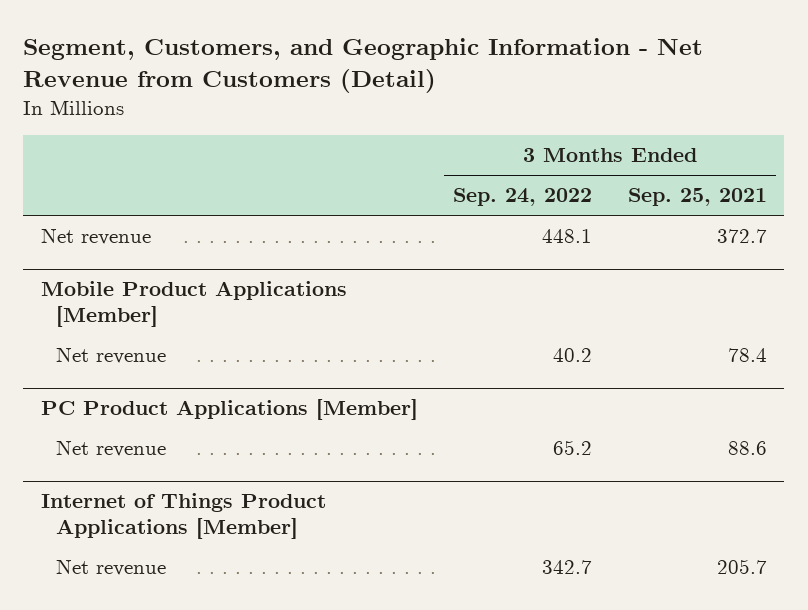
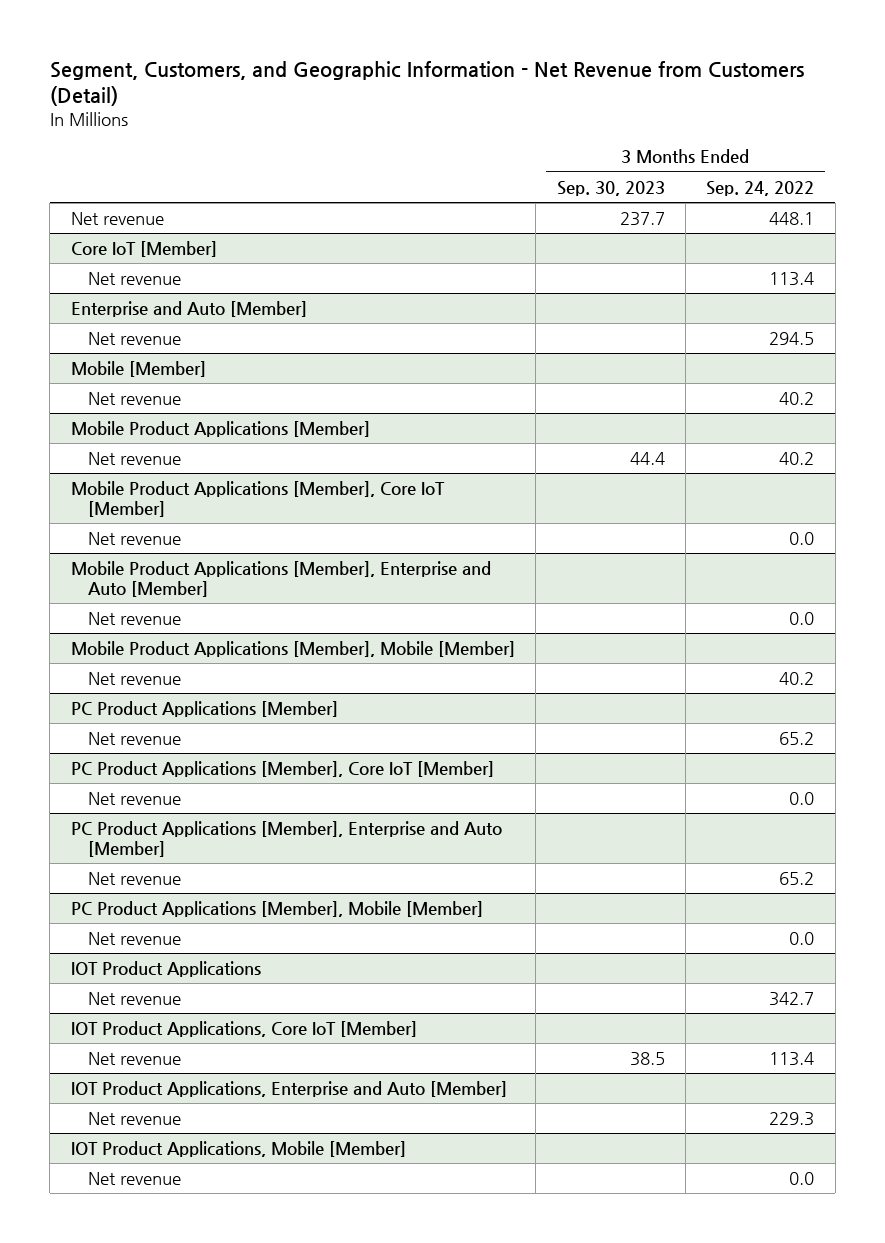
[627,188,767,207] Sep. 25, 2021 -> none
none -> [556,180,665,196] Sep. 30, 2023
none -> [70,241,217,258] Core IoT [Member]
none -> [87,272,181,286] Net revenue
none -> [70,301,307,318] Enterprise and Auto [Member]
none -> [87,332,181,346] Net revenue
none -> [70,361,206,378] Mobile [Member]
none -> [87,392,181,406] Net revenue
none -> [70,481,445,517] Mobile Product Applications [Member], Core IoT [Member]
none -> [87,532,181,546] Net revenue
none -> [70,561,491,597] Mobile Product Applications [Member], Enterprise and Auto [Member]
none -> [87,612,181,626] Net revenue
none -> [70,641,515,658] Mobile Product Applications [Member], Mobile [Member]
none -> [87,672,181,686] Net revenue
none -> [70,761,494,778] PC Product Applications [Member], Core IoT [Member]
none -> [87,792,181,806] Net revenue
none -> [70,821,502,857] PC Product Applications [Member], Enterprise and Auto [Member]
none -> [87,872,181,886] Net revenue
none -> [70,901,483,918] PC Product Applications [Member], Mobile [Member]
none -> [87,932,181,946] Net revenue
[40,493,326,540] Internet of Things Product Applications [Member] -> [70,961,261,978] IOT Product Applications
none -> [70,1021,417,1038] IOT Product Applications, Core IoT [Member]
none -> [87,1052,181,1066] Net revenue
none -> [70,1081,507,1098] IOT Product Applications, Enterprise and Auto [Member]
none -> [87,1112,181,1126] Net revenue
none -> [70,1141,406,1158] IOT Product Applications, Mobile [Member]
none -> [87,1172,181,1186] Net revenue

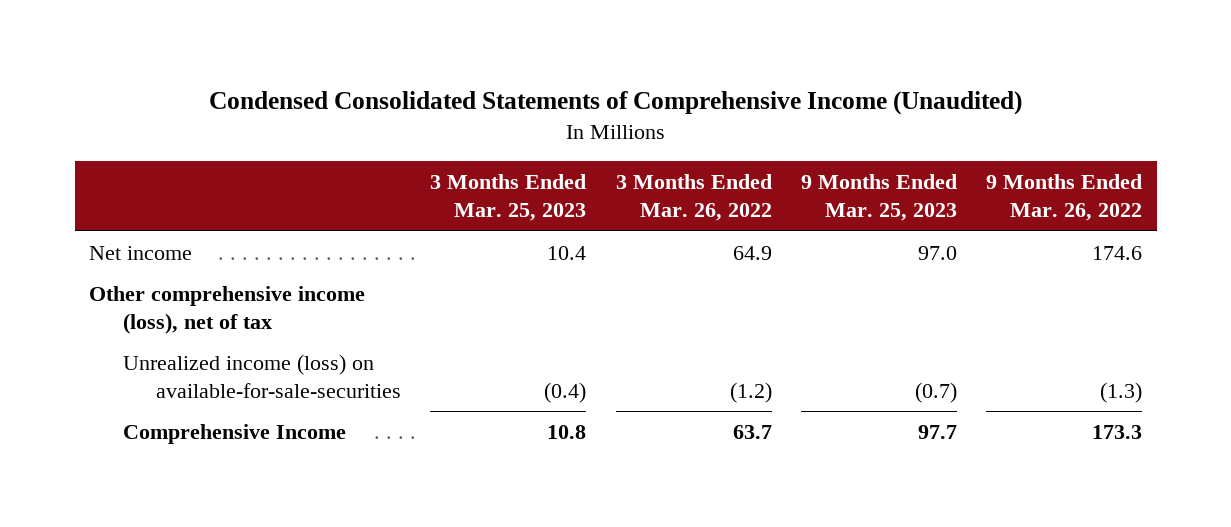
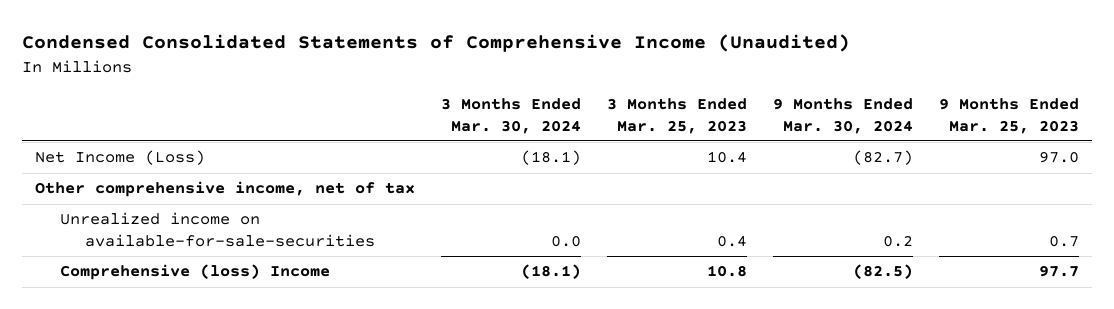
[615,174,772,222] 3 Months Ended Mar. 26, 2022 -> none
[985,174,1142,222] 9 Months Ended Mar. 26, 2022 -> none
none -> [440,98,581,134] 3 Months Ended Mar. 30, 2024
none -> [773,98,914,134] 9 Months Ended Mar. 30, 2024
[89,245,193,260] Net income -> [34,150,205,166] Net Income (Loss)
[89,285,366,334] Other comprehensive income (loss), net of tax -> [34,181,415,198] Other comprehensive income, net of tax
[122,353,402,398] Unrealized income (loss) on available-for-sale-securities -> [59,212,375,247] Unrealized income on available-for-sale-securities
[544,381,587,403] (0.4) -> [716,234,747,247] 0.4
[914,381,957,403] (0.7) -> [1049,234,1080,247] 0.7
[122,423,346,444] Comprehensive Income -> [59,264,330,281] Comprehensive (loss) Income

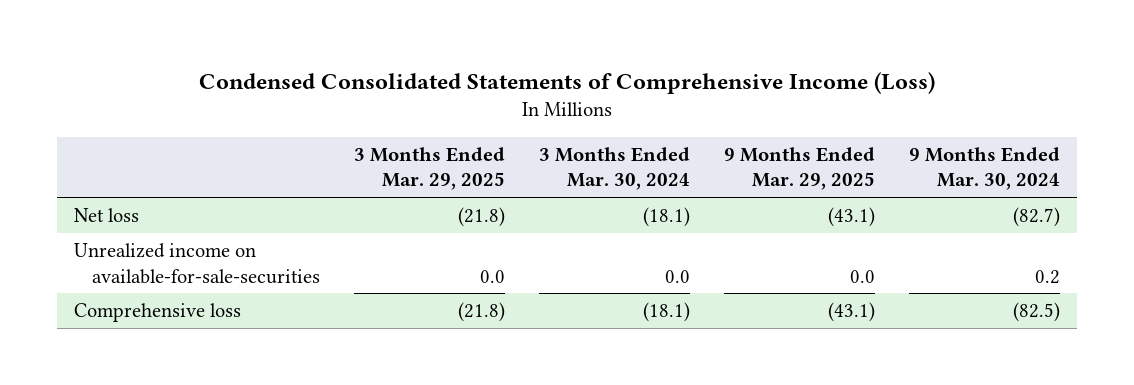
[21,34,850,53] Condensed Consolidated Statements of Comprehensive Income (Unaudited) -> [198,71,935,94] Condensed Consolidated Statements of Comprehensive Income (Loss)
[606,98,747,134] 3 Months Ended Mar. 25, 2023 -> none
[939,98,1080,134] 9 Months Ended Mar. 25, 2023 -> none
none -> [353,146,505,191] 3 Months Ended Mar. 29, 2025
none -> [723,146,875,191] 9 Months Ended Mar. 29, 2025
[34,181,415,198] Other comprehensive income, net of tax -> none
[34,150,205,166] Net Income (Loss) -> [74,207,140,222] Net loss
[59,264,330,281] Comprehensive (loss) Income -> [74,302,242,322] Comprehensive loss

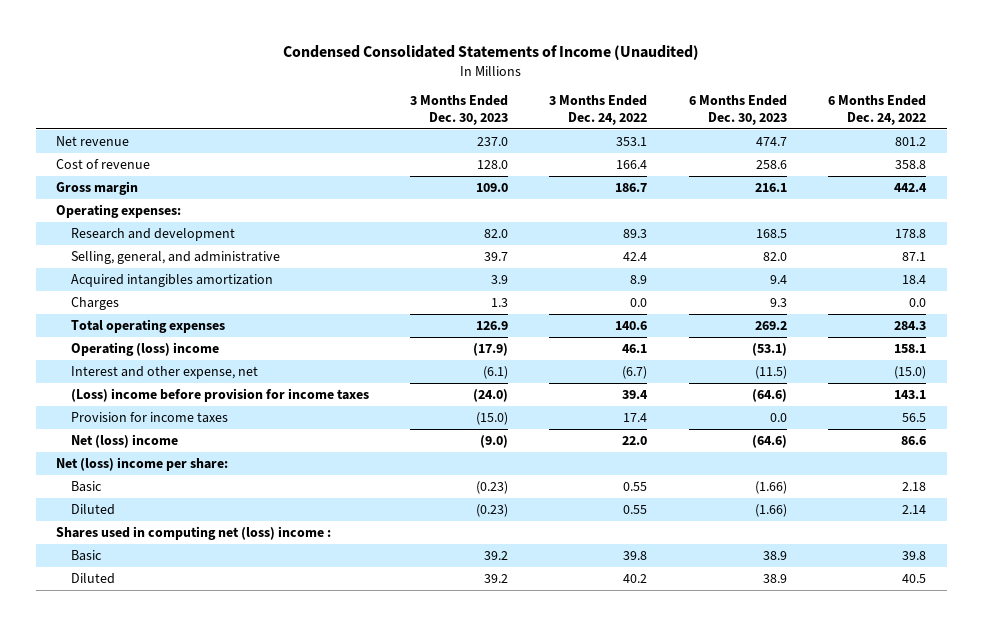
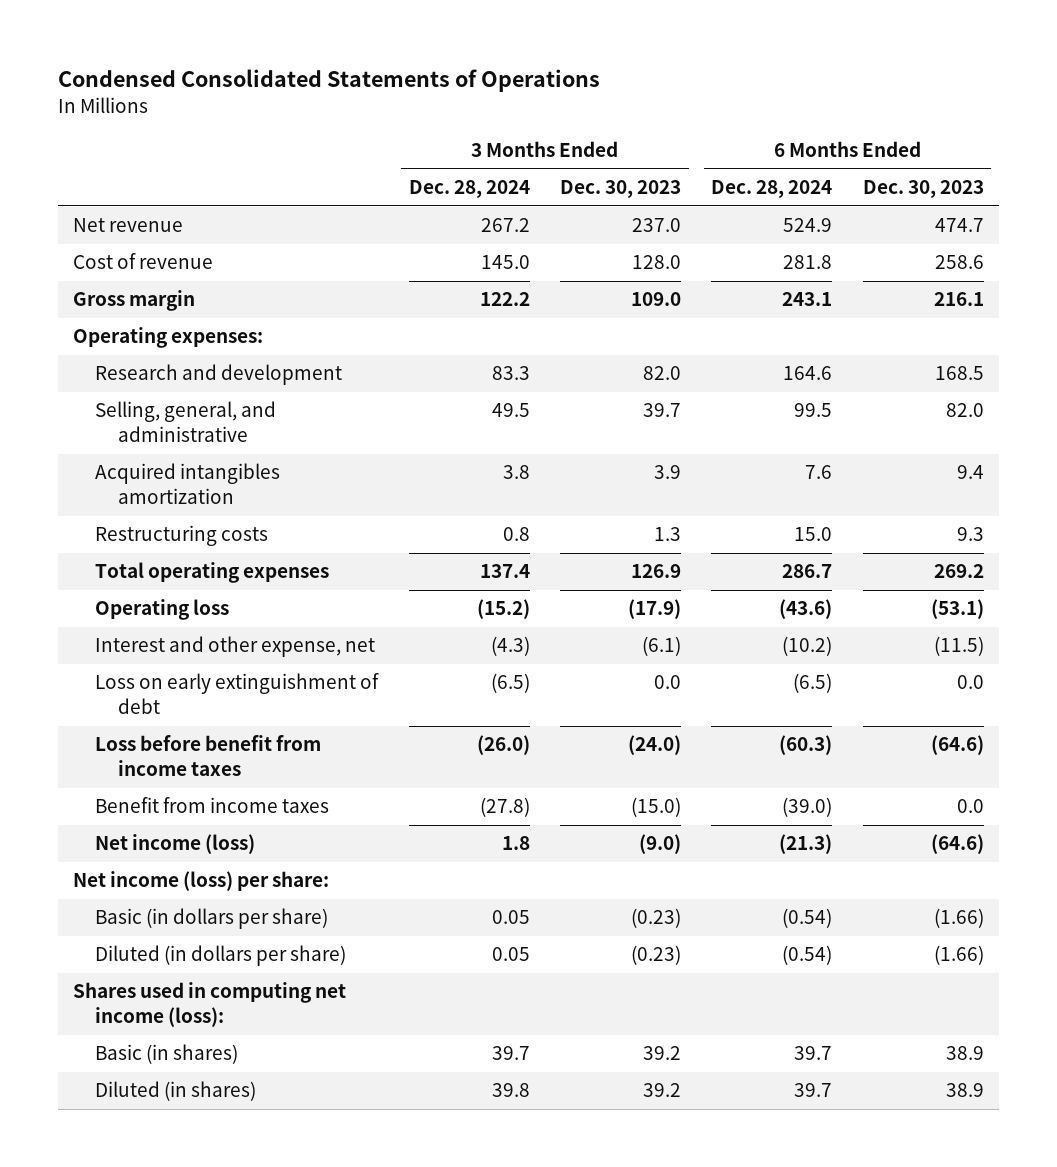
[283,45,700,61] Condensed Consolidated Statements of Income (Unaudited) -> [57,69,600,93] Condensed Consolidated Statements of Operations
[549,95,648,125] 3 Months Ended Dec. 24, 2022 -> none
[828,95,927,125] 6 Months Ended Dec. 24, 2022 -> none
none -> [408,180,530,199] Dec. 28, 2024
none -> [711,180,833,199] Dec. 28, 2024
[70,296,119,310] Charges -> [95,525,269,547] Restructuring costs
[70,341,219,356] Operating (loss) income -> [95,599,230,621] Operating loss
none -> [95,673,380,714] Loss on early extinguishment of debt
[70,387,369,402] (Loss) income before provision for income taxes -> [95,735,322,776] Loss before benefit from income taxes
[70,411,228,423] Provision for income taxes -> [95,797,330,814] Benefit from income taxes
[70,433,178,448] Net (loss) income -> [95,834,256,855] Net income (loss)
[56,456,229,471] Net (loss) income per share: -> [73,871,330,892] Net income (loss) per share:
[70,480,102,492] Basic -> [95,908,329,930] Basic (in dollars per share)
[70,503,115,515] Diluted -> [95,945,347,967] Diluted (in dollars per share)
[56,525,332,540] Shares used in computing net (loss) income : -> [73,982,347,1027] Shares used in computing net income (loss):
[70,549,102,561] Basic -> [95,1044,239,1065] Basic (in shares)
[70,572,115,584] Diluted -> [95,1081,257,1102] Diluted (in shares)

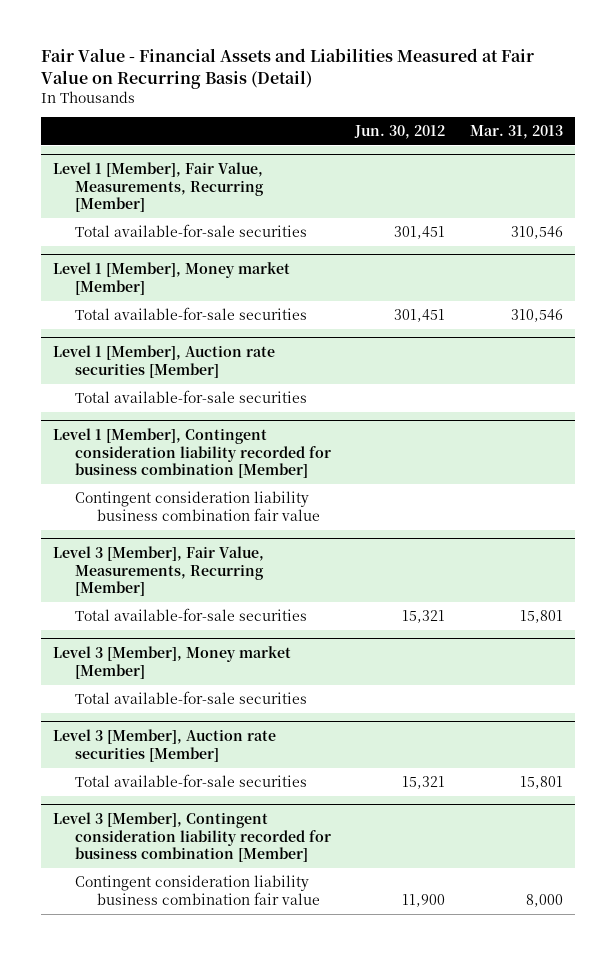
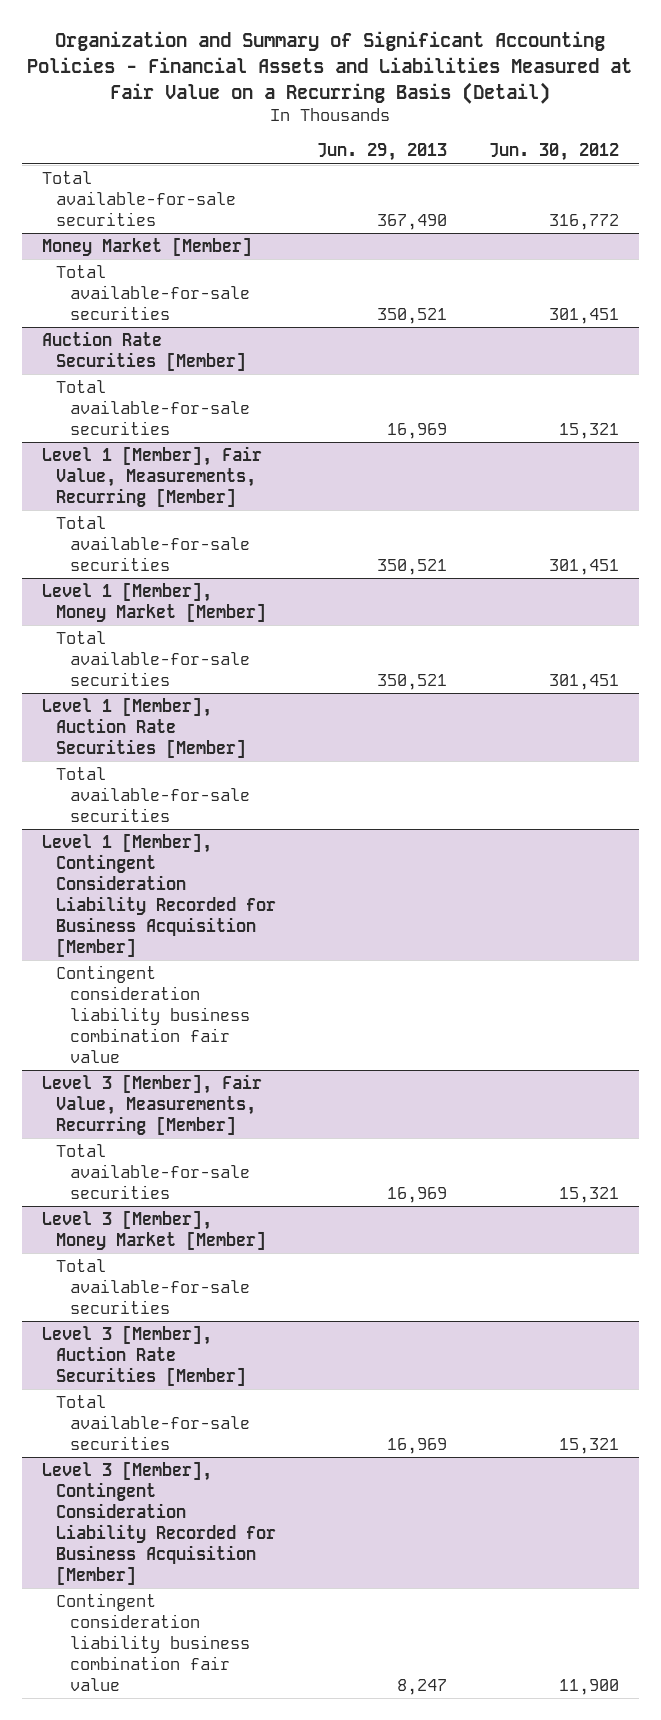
[40,48,534,89] Fair Value - Financial Assets and Liabilities Measured at Fair Value on Recurring Basis (Detail) -> [27,31,633,104] Organization and Summary of Significant Accounting Policies - Financial Assets and Liabilities Measured at Fair Value on a Recurring Basis (Detail)
[470,124,564,139] Mar. 31, 2013 -> none
none -> [317,143,448,162] Jun. 29, 2013
none -> [42,170,237,226] Total available-for-sale securities
none -> [42,236,253,256] Money Market [Member]
none -> [56,264,251,320] Total available-for-sale securities
none -> [42,330,247,371] Auction Rate Securities [Member]
none -> [56,379,251,435] Total available-for-sale securities
[52,261,290,295] Level 1 [Member], Money market [Member] -> [42,581,267,622] Level 1 [Member], Money Market [Member]
[52,344,275,378] Level 1 [Member], Auction rate securities [Member] -> [42,696,247,758] Level 1 [Member], Auction Rate Securities [Member]
[52,427,331,479] Level 1 [Member], Contingent consideration liability recorded for business combination [Member] -> [42,832,277,957] Level 1 [Member], Contingent Consideration Liability Recorded for Business Acquisition [Member]
[52,645,291,679] Level 3 [Member], Money market [Member] -> [42,1209,267,1250] Level 3 [Member], Money Market [Member]
[52,728,276,762] Level 3 [Member], Auction rate securities [Member] -> [42,1324,247,1386] Level 3 [Member], Auction Rate Securities [Member]
[52,811,331,863] Level 3 [Member], Contingent consideration liability recorded for business combination [Member] -> [42,1460,277,1585] Level 3 [Member], Contingent Consideration Liability Recorded for Business Acquisition [Member]

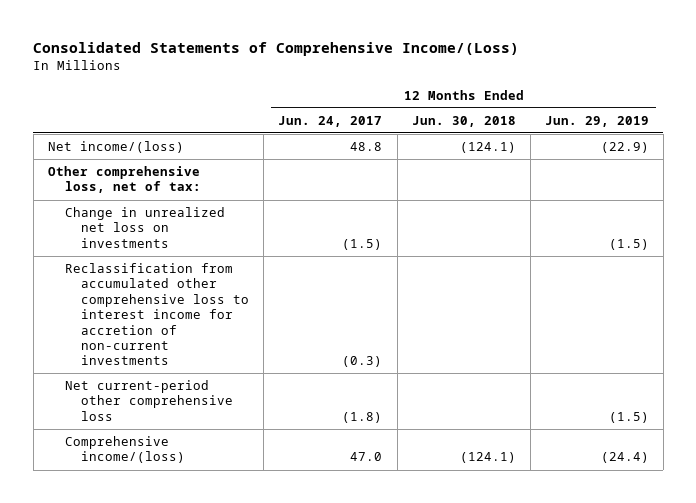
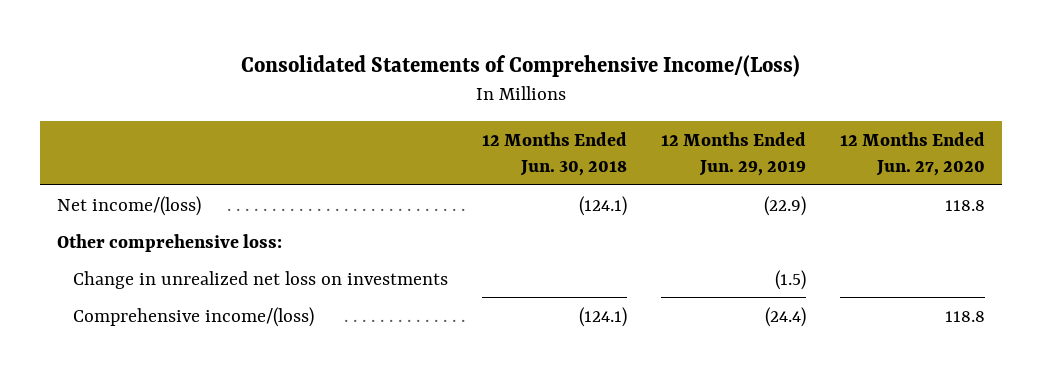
[278,115,383,127] Jun. 24, 2017 -> none
none -> [840,131,986,176] 12 Months Ended Jun. 27, 2020
[47,166,201,194] Other comprehensive loss, net of tax: -> [56,233,282,252] Other comprehensive loss:
[64,263,250,366] Reclassification from accumulated other comprehensive loss to interest income for accretion of non-current investments -> none
[64,380,234,421] Net current-period other comprehensive loss -> none

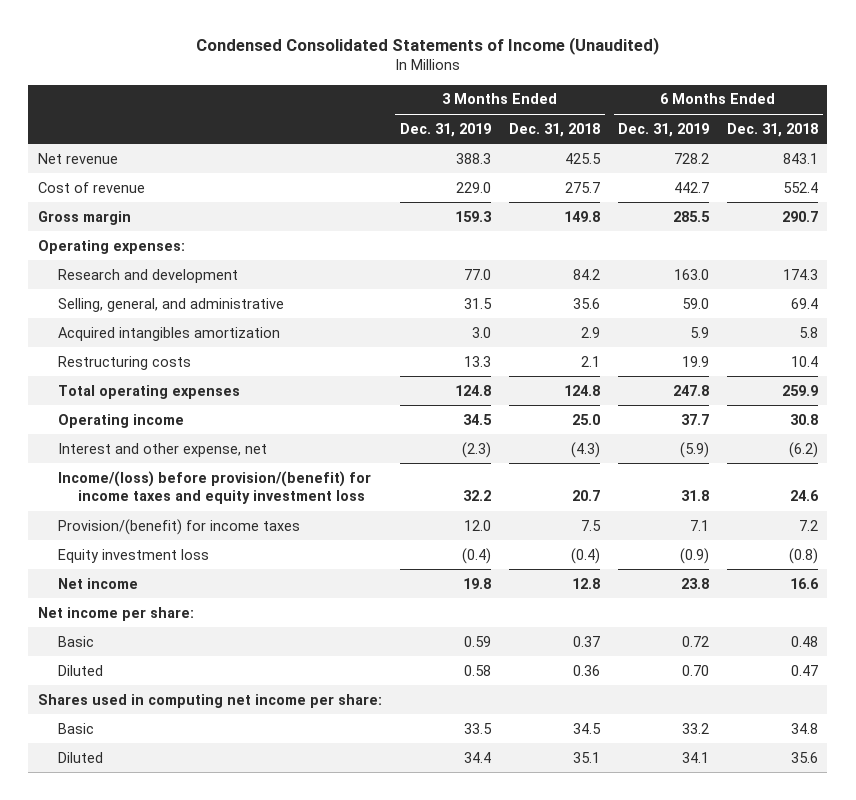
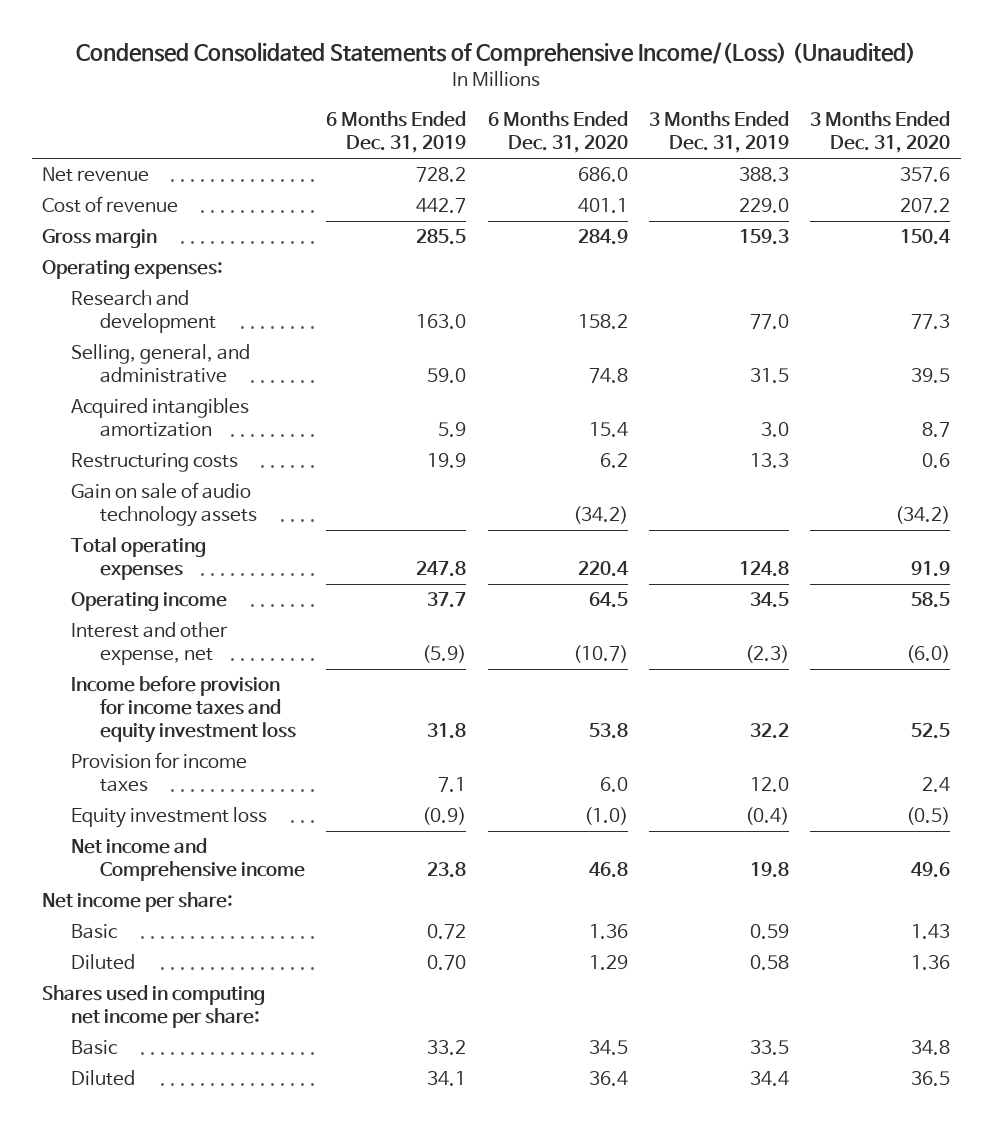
[195,36,659,55] Condensed Consolidated Statements of Income (Unaudited) -> [76,42,917,67] Condensed Consolidated Statements of Comprehensive Income/(Loss) (Unaudited)
[508,122,600,137] Dec. 31, 2018 -> none
[727,122,819,137] Dec. 31, 2018 -> none
none -> [487,111,628,154] 6 Months Ended Dec. 31, 2020
none -> [810,111,951,154] 3 Months Ended Dec. 31, 2020
none -> [71,482,257,528] Gain on sale of audio technology assets
[57,470,371,505] Income/(loss) before provision/(benefit) for income taxes and equity investment loss -> [71,676,296,744] Income before provision for income taxes and equity investment loss
[57,518,300,535] Provision/(benefit) for income taxes -> [71,752,248,793] Provision for income taxes
[57,577,138,589] Net income -> [71,838,305,882] Net income and Comprehensive income

